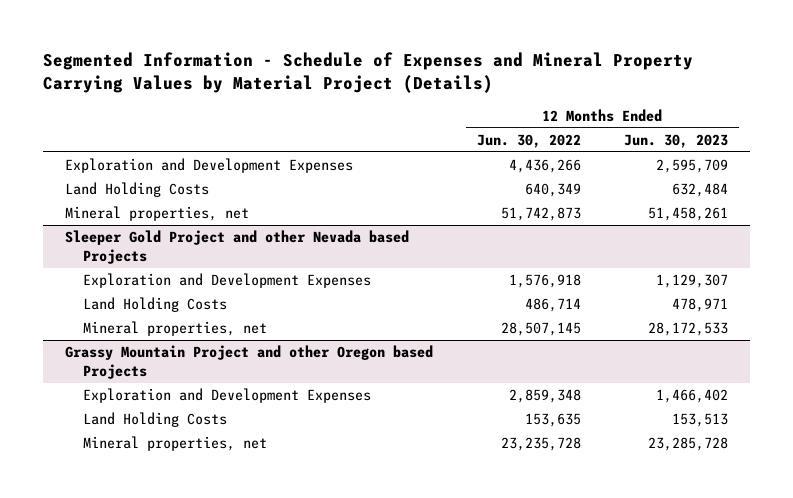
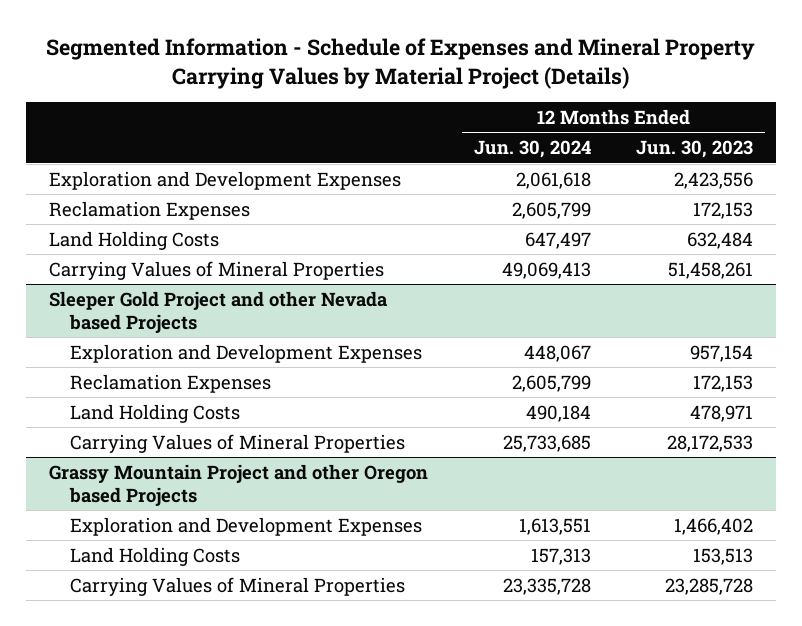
[476,133,581,148] Jun. 30, 2022 -> none
none -> [473,140,591,159] Jun. 30, 2024
[656,159,729,174] 2,595,709 -> [674,171,754,189] 2,423,556
none -> [48,200,250,220] Reclamation Expenses
[64,206,249,222] Mineral properties, net -> [48,260,384,280] Carrying Values of Mineral Properties
[656,274,729,289] 1,129,307 -> [690,344,754,362] 957,154
none -> [70,373,272,393] Reclamation Expenses
[83,321,268,337] Mineral properties, net -> [70,433,406,453] Carrying Values of Mineral Properties
[83,436,268,452] Mineral properties, net -> [70,576,406,596] Carrying Values of Mineral Properties

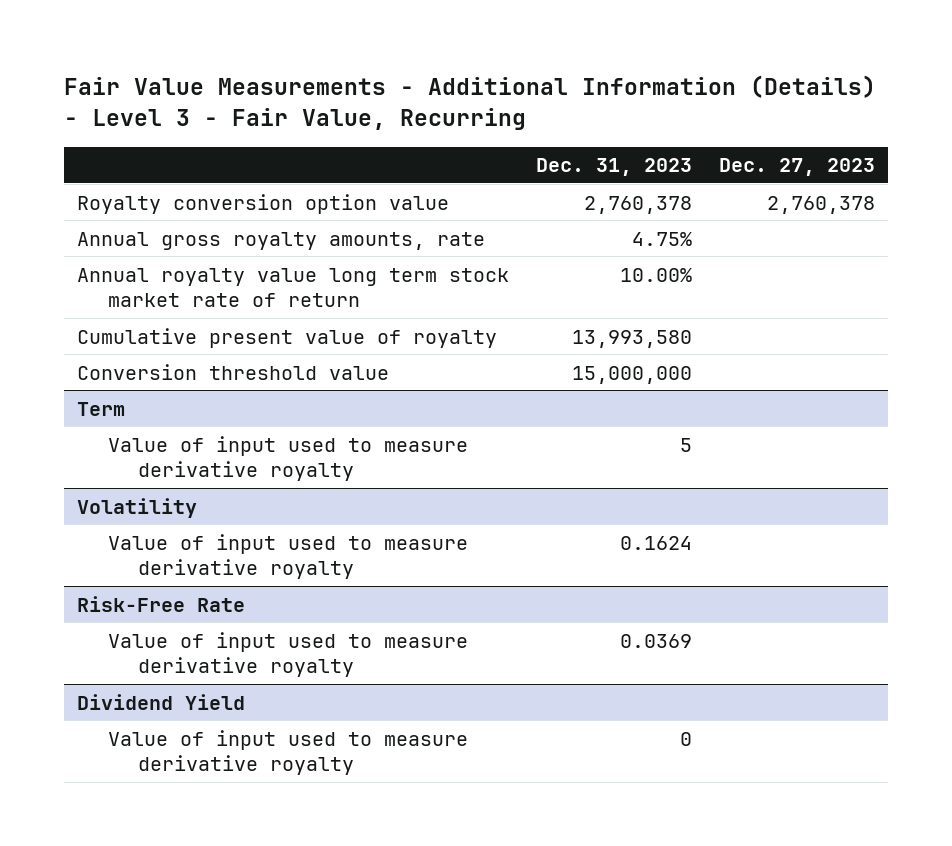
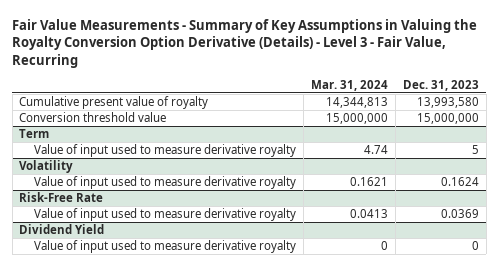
[64,75,877,131] Fair Value Measurements - Additional Information (Details) - Level 3 - Fair Value, Recurring -> [12,18,478,69] Fair Value Measurements - Summary of Key Assumptions in Valuing the Royalty Conversion Option Derivative (Details) - Level 3 - Fair Value, Recurring
[718,158,875,177] Dec. 27, 2023 -> none
none -> [310,79,388,91] Mar. 31, 2024
[77,193,450,214] Royalty conversion option value -> none
[77,231,486,250] Annual gross royalty amounts, rate -> none
[77,267,510,308] Annual royalty value long term stock market rate of return -> none

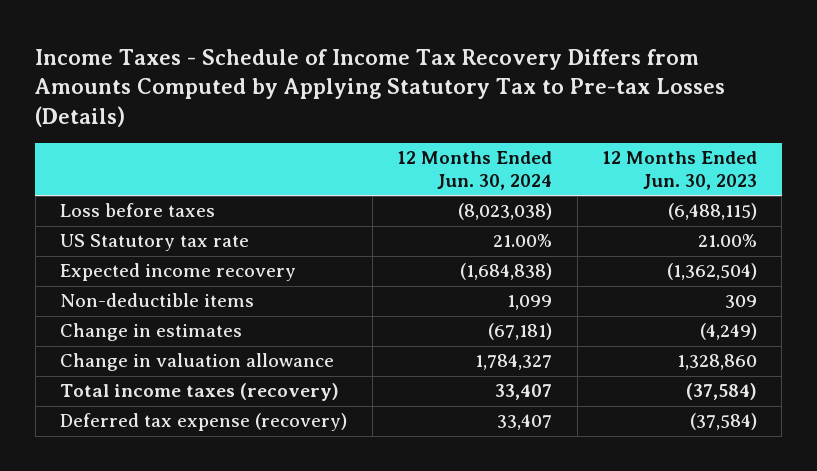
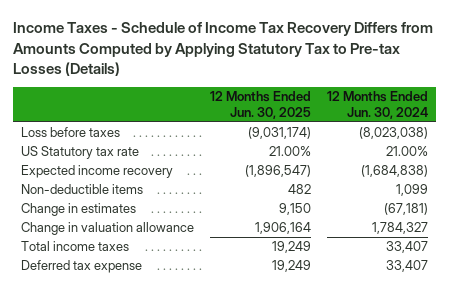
[601,150,757,191] 12 Months Ended Jun. 30, 2023 -> none
none -> [210,91,312,120] 12 Months Ended Jun. 30, 2025
[60,383,340,402] Total income taxes (recovery) -> [21,241,130,252] Total income taxes
[60,413,348,432] Deferred tax expense (recovery) -> [21,260,143,274] Deferred tax expense

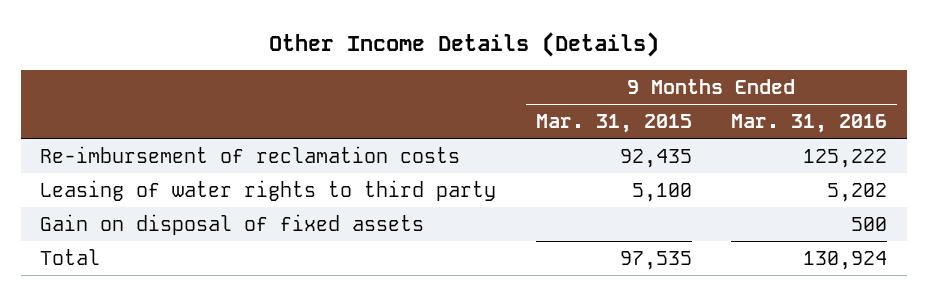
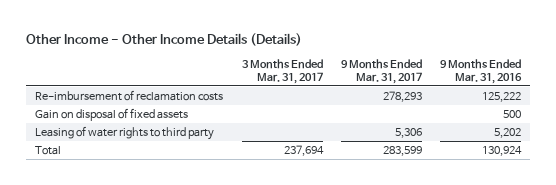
[268,31,659,57] Other Income Details (Details) -> [26,32,303,46] Other Income - Other Income Details (Details)
[535,113,692,133] Mar. 31, 2015 -> none
none -> [241,58,323,84] 3 Months Ended Mar. 31, 2017
none -> [340,58,422,84] 9 Months Ended Mar. 31, 2017
[40,179,497,201] Leasing of water rights to third party -> [35,126,215,141] Leasing of water rights to third party

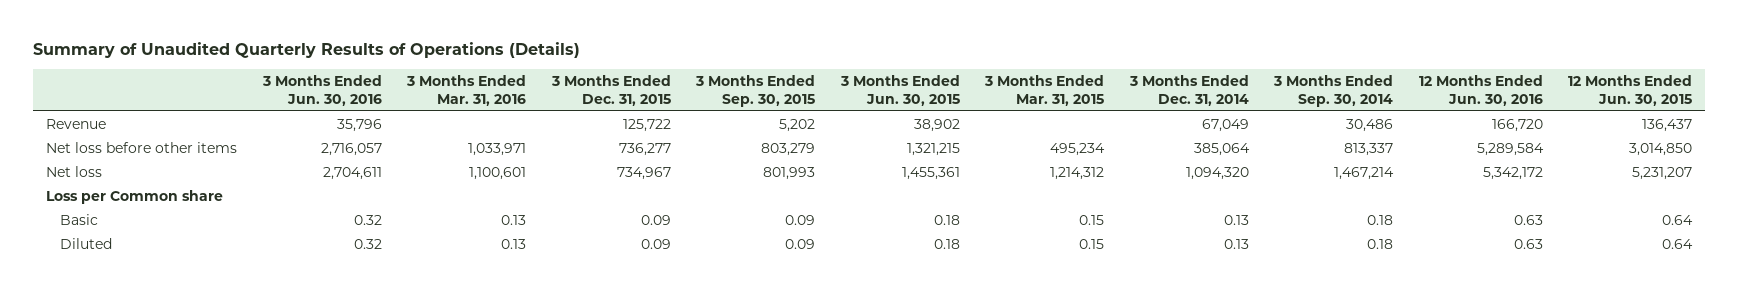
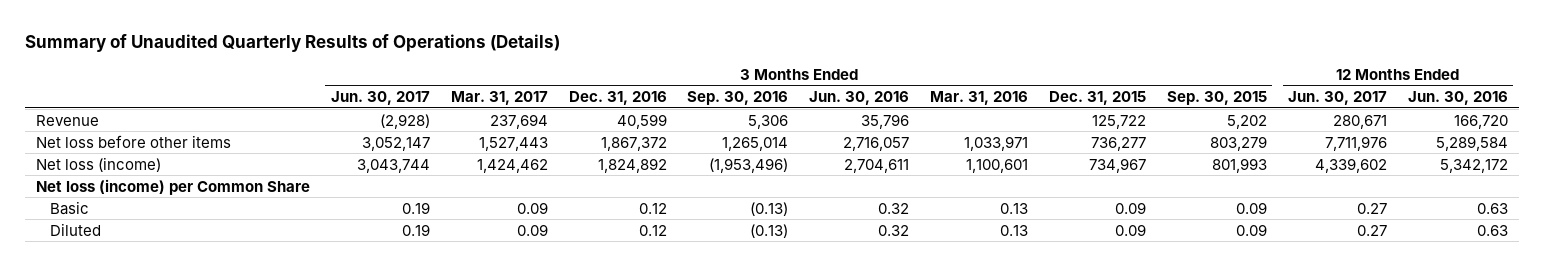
[839,74,960,106] 3 Months Ended Jun. 30, 2015 -> none
[984,74,1105,106] 3 Months Ended Mar. 31, 2015 -> none
[1128,74,1249,106] 3 Months Ended Dec. 31, 2014 -> none
[1273,74,1394,107] 3 Months Ended Sep. 30, 2014 -> none
[1568,74,1693,106] 12 Months Ended Jun. 30, 2015 -> none
none -> [330,91,430,106] Jun. 30, 2017
none -> [450,91,548,106] Mar. 31, 2017
none -> [568,91,667,106] Dec. 31, 2016
none -> [687,91,789,106] Sep. 30, 2016
none -> [1288,91,1388,106] Jun. 30, 2017
[46,165,103,177] Net loss -> [35,156,161,172] Net loss (income)
[46,189,224,204] Loss per Common share -> [35,178,310,195] Net loss (income) per Common Share

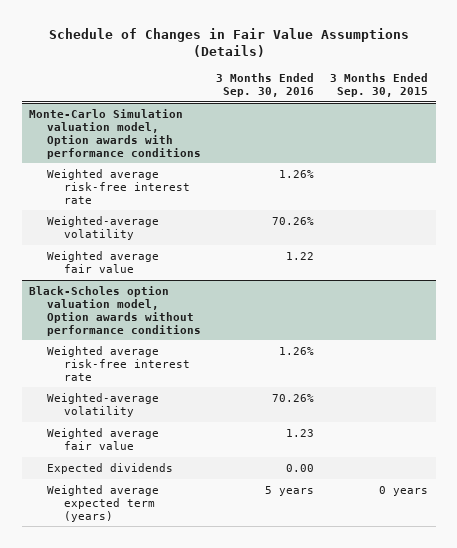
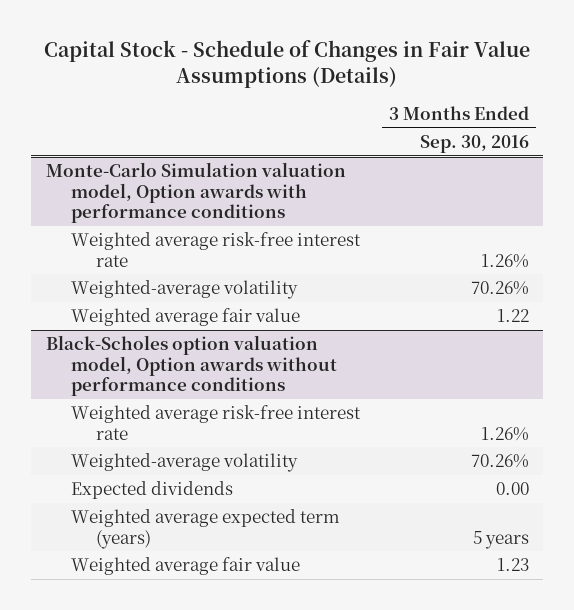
[48,27,409,58] Schedule of Changes in Fair Value Assumptions (Details) -> [44,40,531,89] Capital Stock - Schedule of Changes in Fair Value Assumptions (Details)
[329,73,428,97] 3 Months Ended Sep. 30, 2015 -> none
[46,427,159,450] Weighted average fair value -> [71,557,301,576] Weighted average fair value

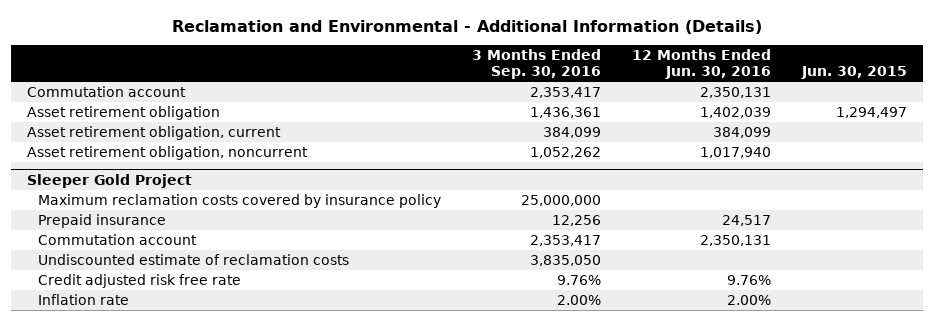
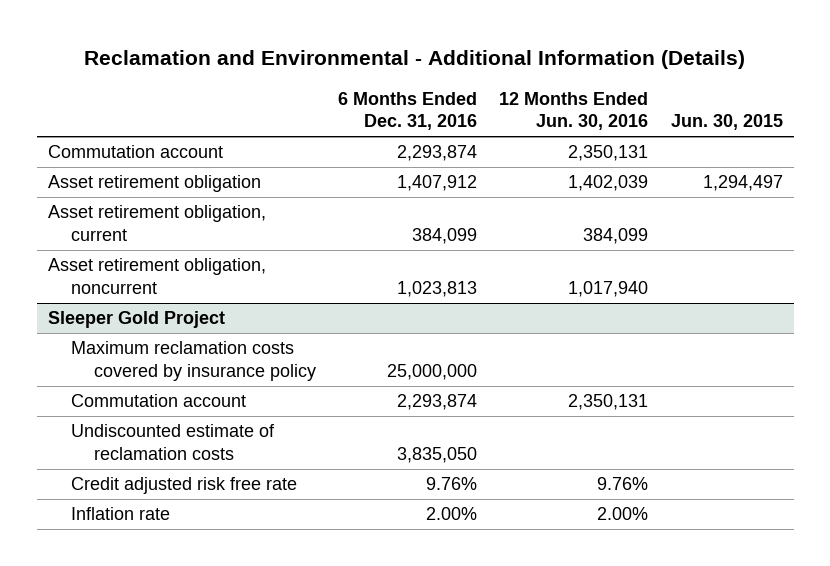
[471,49,601,80] 3 Months Ended Sep. 30, 2016 -> none
none -> [338,91,478,131] 6 Months Ended Dec. 31, 2016
[37,213,166,228] Prepaid insurance -> none

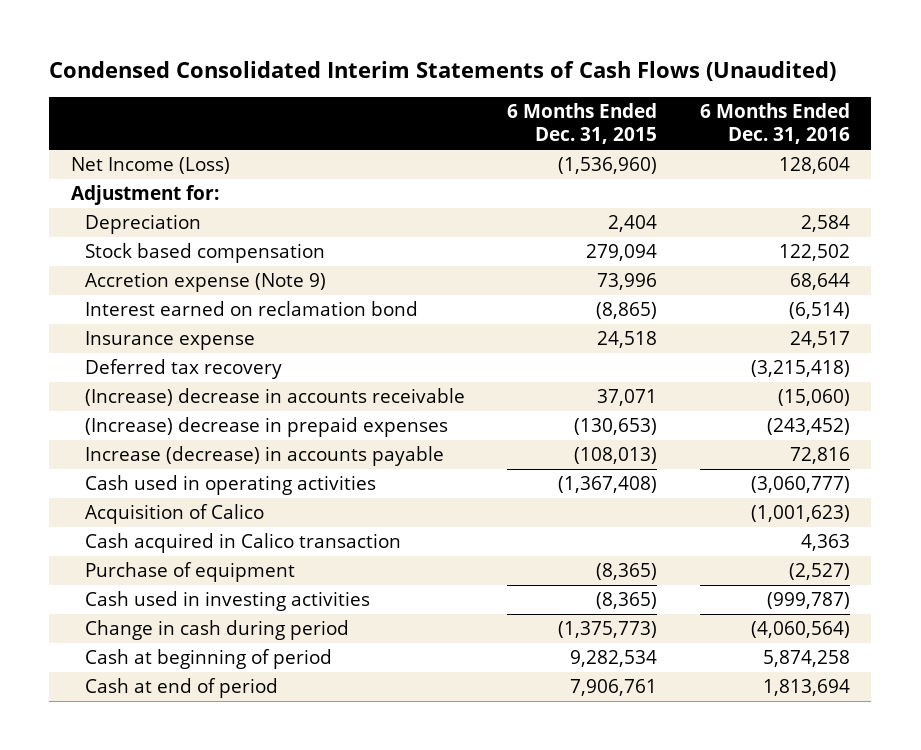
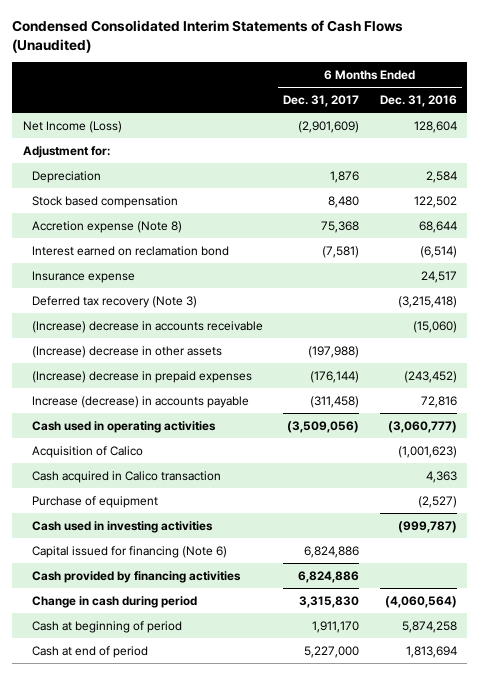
[507,102,658,145] 6 Months Ended Dec. 31, 2015 -> none
none -> [283,95,360,108] Dec. 31, 2017
[84,272,326,293] Accretion expense (Note 9) -> [31,220,182,233] Accretion expense (Note 8)
[84,359,282,380] Deferred tax recovery -> [31,295,197,308] Deferred tax recovery (Note 3)
none -> [31,345,222,358] (Increase) decrease in other assets
none -> [31,545,227,558] Capital issued for financing (Note 6)
none -> [31,570,241,583] Cash provided by financing activities

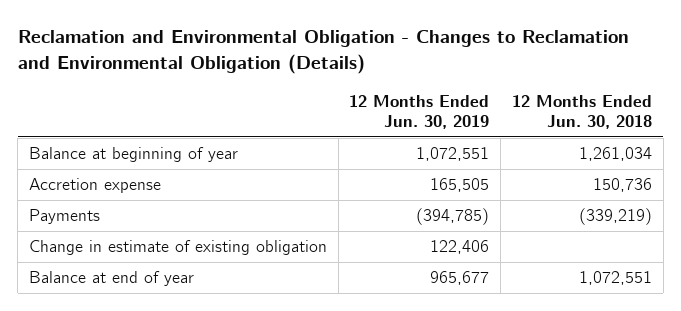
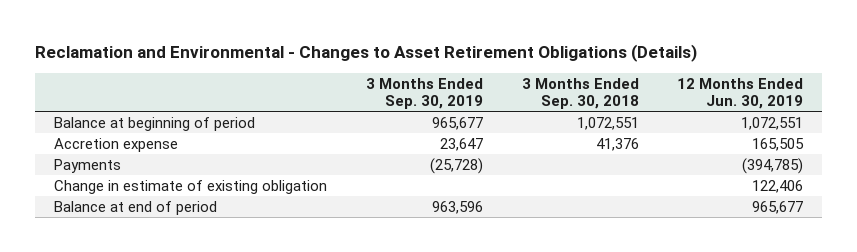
[17,30,629,74] Reclamation and Environmental Obligation - Changes to Reclamation and Environmental Obligation (Details) -> [34,43,697,62] Reclamation and Environmental - Changes to Asset Retirement Obligations (Details)
[511,94,652,129] 12 Months Ended Jun. 30, 2018 -> none
none -> [365,77,483,109] 3 Months Ended Sep. 30, 2019
none -> [521,77,639,109] 3 Months Ended Sep. 30, 2018
[28,147,238,163] Balance at beginning of year -> [54,116,256,131] Balance at beginning of period
[28,271,194,287] Balance at end of year -> [54,200,218,215] Balance at end of period

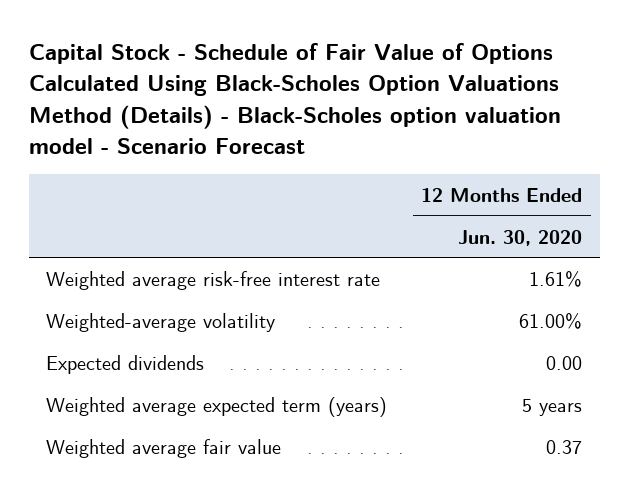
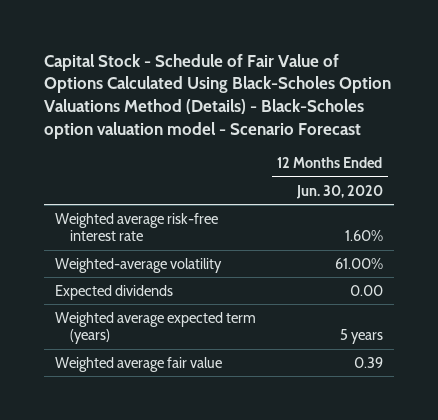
[529,270,583,287] 1.61% -> [344,230,383,242] 1.60%
[546,439,583,454] 0.37 -> [353,356,383,368] 0.39

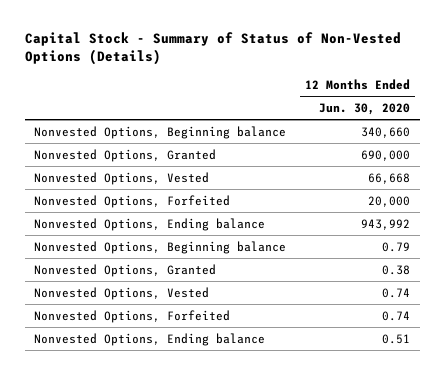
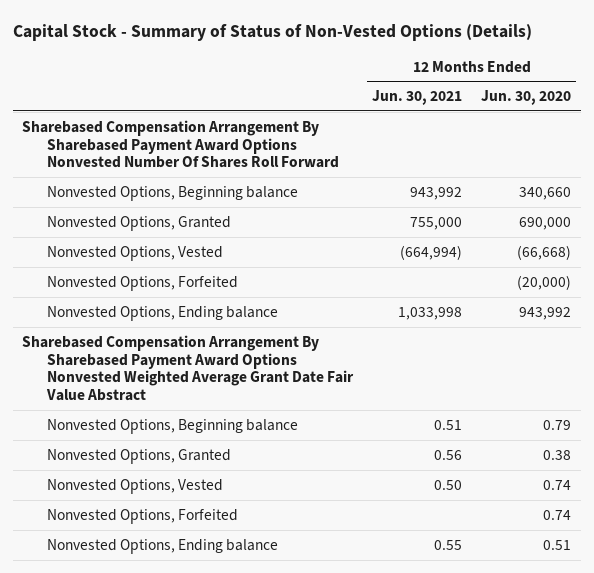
none -> [372,90,463,106] Jun. 30, 2021
none -> [22,119,339,169] Sharebased Compensation Arrangement By Sharebased Payment Award Options Nonvested Number Of Shares Roll Forward
[368,172,411,184] 66,668 -> [517,244,572,260] (66,668)
[368,195,411,207] 20,000 -> [517,274,572,290] (20,000)
none -> [22,334,354,402] Sharebased Compensation Arrangement By Sharebased Payment Award Options Nonvested Weighted Average Grant Date Fair Value Abstract

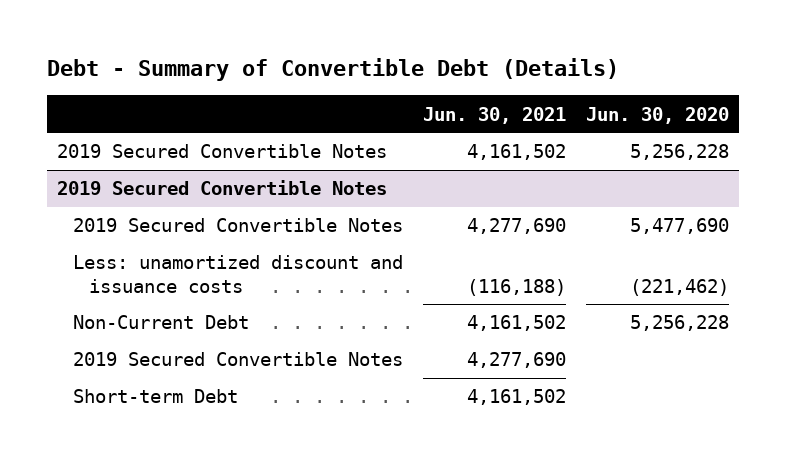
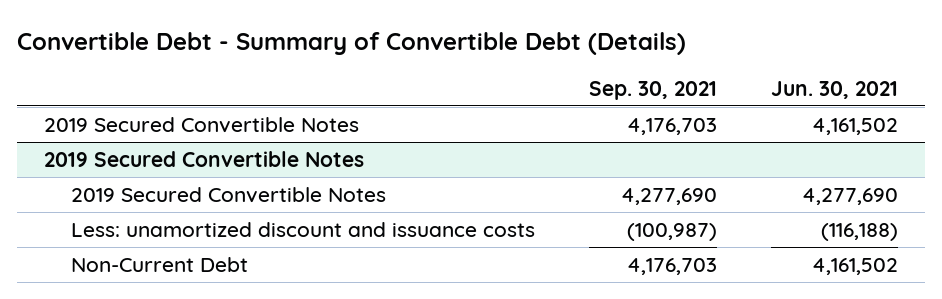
[46,58,619,82] Debt - Summary of Convertible Debt (Details) -> [17,31,687,55] Convertible Debt - Summary of Convertible Debt (Details)
[585,106,729,124] Jun. 30, 2020 -> none
none -> [588,80,717,100] Sep. 30, 2021
[72,352,403,367] 2019 Secured Convertible Notes -> none
[72,389,238,404] Short-term Debt -> none

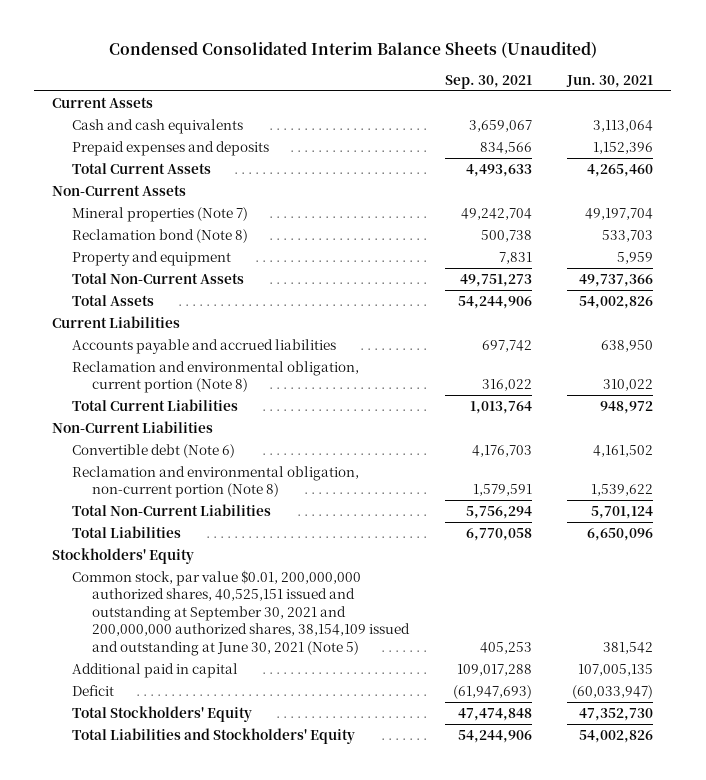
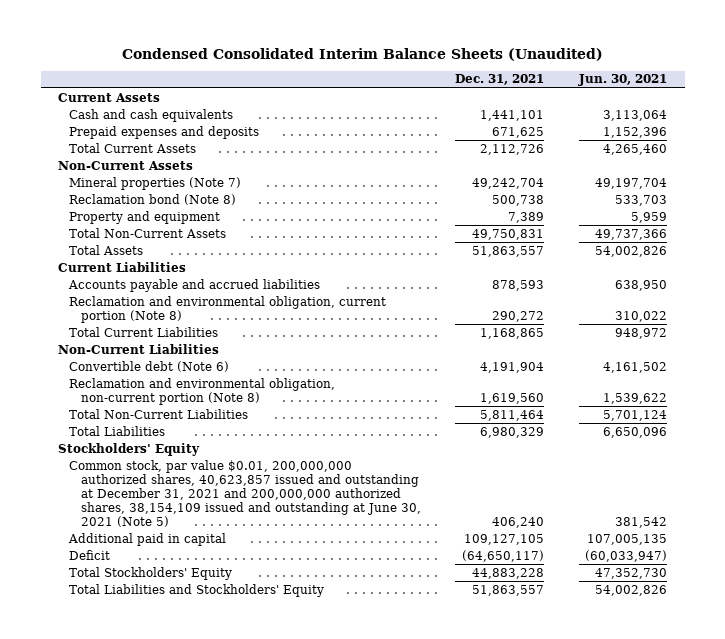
[444,74,532,89] Sep. 30, 2021 -> none
none -> [455,74,545,86] Dec. 31, 2021
[72,569,411,656] Common stock, par value $0.01, 200,000,000 authorized shares, 40,525,151 issued and outstanding at September 30, 2021 and 200,000,000 authorized shares, 38,154,109 issued and outstanding at June 30, 2021 (Note 5) -> [69,459,421,527] Common stock, par value $0.01, 200,000,000 authorized shares, 40,623,857 issued and outstanding at December 31, 2021 and 200,000,000 authorized shares, 38,154,109 issued and outstanding at June 30, 2021 (Note 5)

